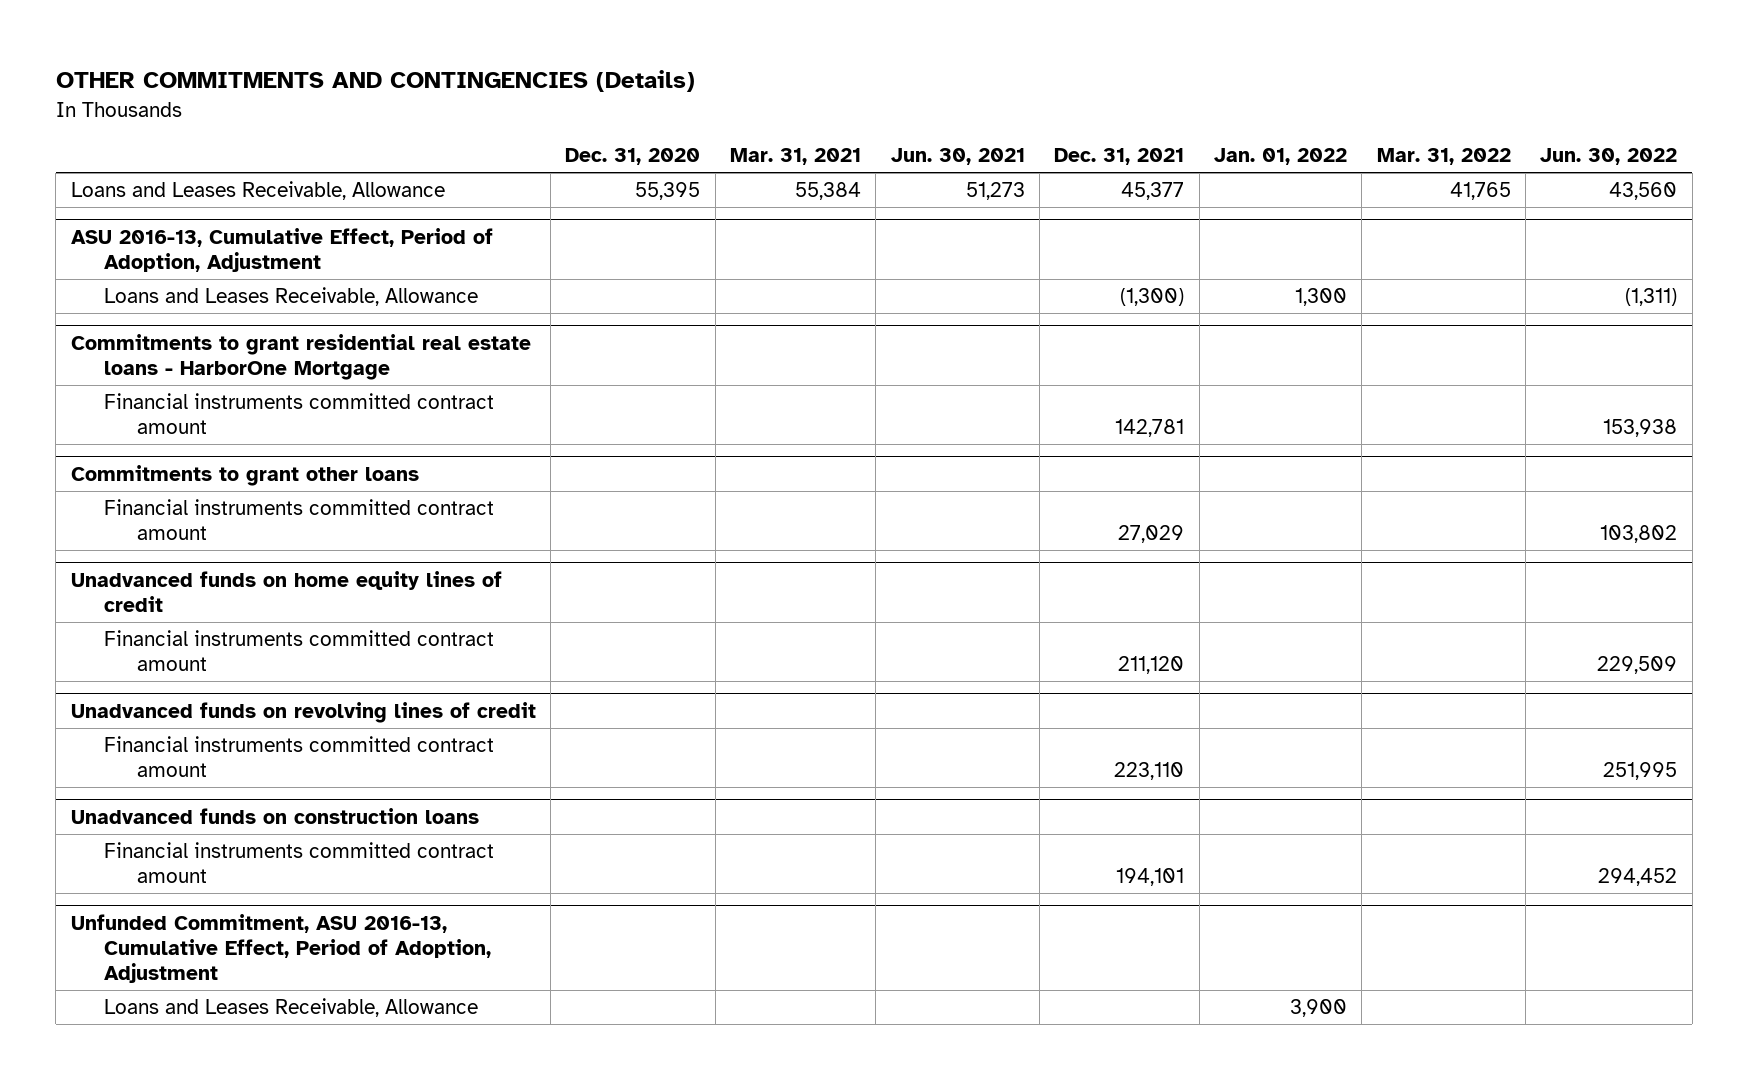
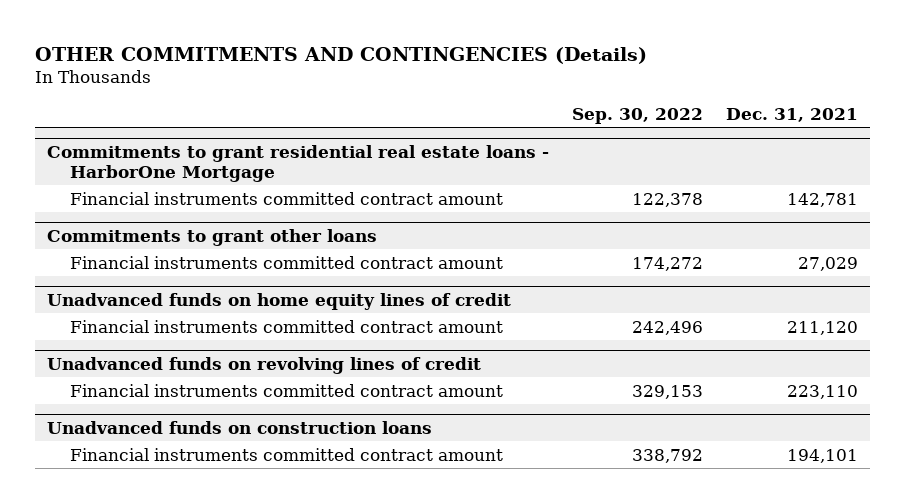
[565,148,701,166] Dec. 31, 2020 -> none
[729,148,861,166] Mar. 31, 2021 -> none
[890,148,1025,166] Jun. 30, 2021 -> none
[1213,148,1347,166] Jan. 01, 2022 -> none
[1376,148,1511,166] Mar. 31, 2022 -> none
[1540,148,1678,166] Jun. 30, 2022 -> none
none -> [571,107,703,124] Sep. 30, 2022
[70,181,445,201] Loans and Leases Receivable, Allowance -> none
[70,227,493,272] ASU 2016-13, Cumulative Effect, Period of Adoption, Adjustment -> none
[103,287,478,307] Loans and Leases Receivable, Allowance -> none
[70,913,491,983] Unfunded Commitment, ASU 2016-13, Cumulative Effect, Period of Adoption, Adjustment -> none
[103,998,478,1018] Loans and Leases Receivable, Allowance -> none

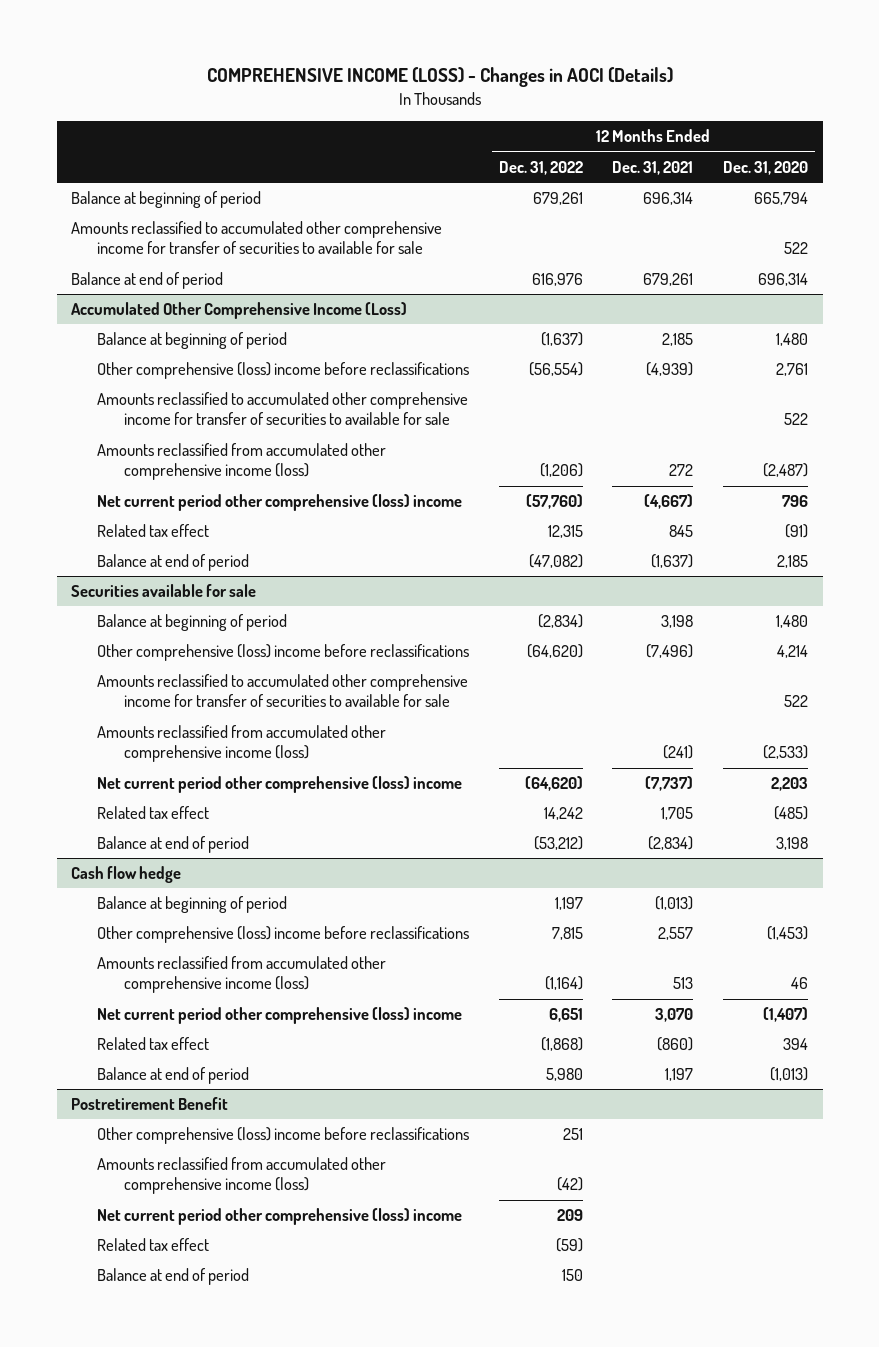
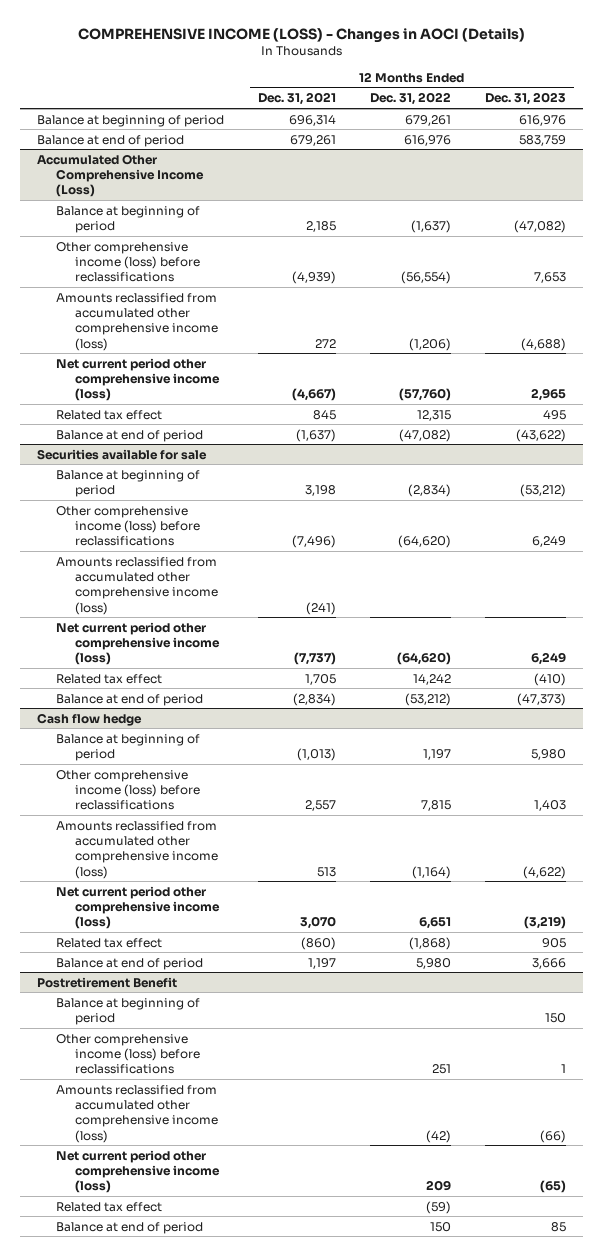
[723,160,809,175] Dec. 31, 2020 -> none
none -> [484,92,566,106] Dec. 31, 2023
[71,221,443,255] Amounts reclassified to accumulated other comprehensive income for transfer of securities to available for sale -> none
[97,392,469,426] Amounts reclassified to accumulated other comprehensive income for transfer of securities to available for sale -> none
[97,362,470,380] Other comprehensive (loss) income before reclassifications -> [56,241,200,283] Other comprehensive income (loss) before reclassifications
[97,494,463,512] Net current period other comprehensive (loss) income -> [56,357,220,402] Net current period other comprehensive income (loss)
[97,674,469,708] Amounts reclassified to accumulated other comprehensive income for transfer of securities to available for sale -> none
[97,644,470,662] Other comprehensive (loss) income before reclassifications -> [56,505,200,547] Other comprehensive income (loss) before reclassifications
[97,776,463,794] Net current period other comprehensive (loss) income -> [56,621,220,666] Net current period other comprehensive income (loss)
[97,926,470,944] Other comprehensive (loss) income before reclassifications -> [56,769,200,811] Other comprehensive income (loss) before reclassifications
[97,1007,463,1025] Net current period other comprehensive (loss) income -> [56,885,220,930] Net current period other comprehensive income (loss)
none -> [56,997,201,1025] Balance at beginning of period
[97,1127,470,1145] Other comprehensive (loss) income before reclassifications -> [56,1033,200,1075] Other comprehensive income (loss) before reclassifications
[97,1208,463,1226] Net current period other comprehensive (loss) income -> [56,1149,220,1194] Net current period other comprehensive income (loss)

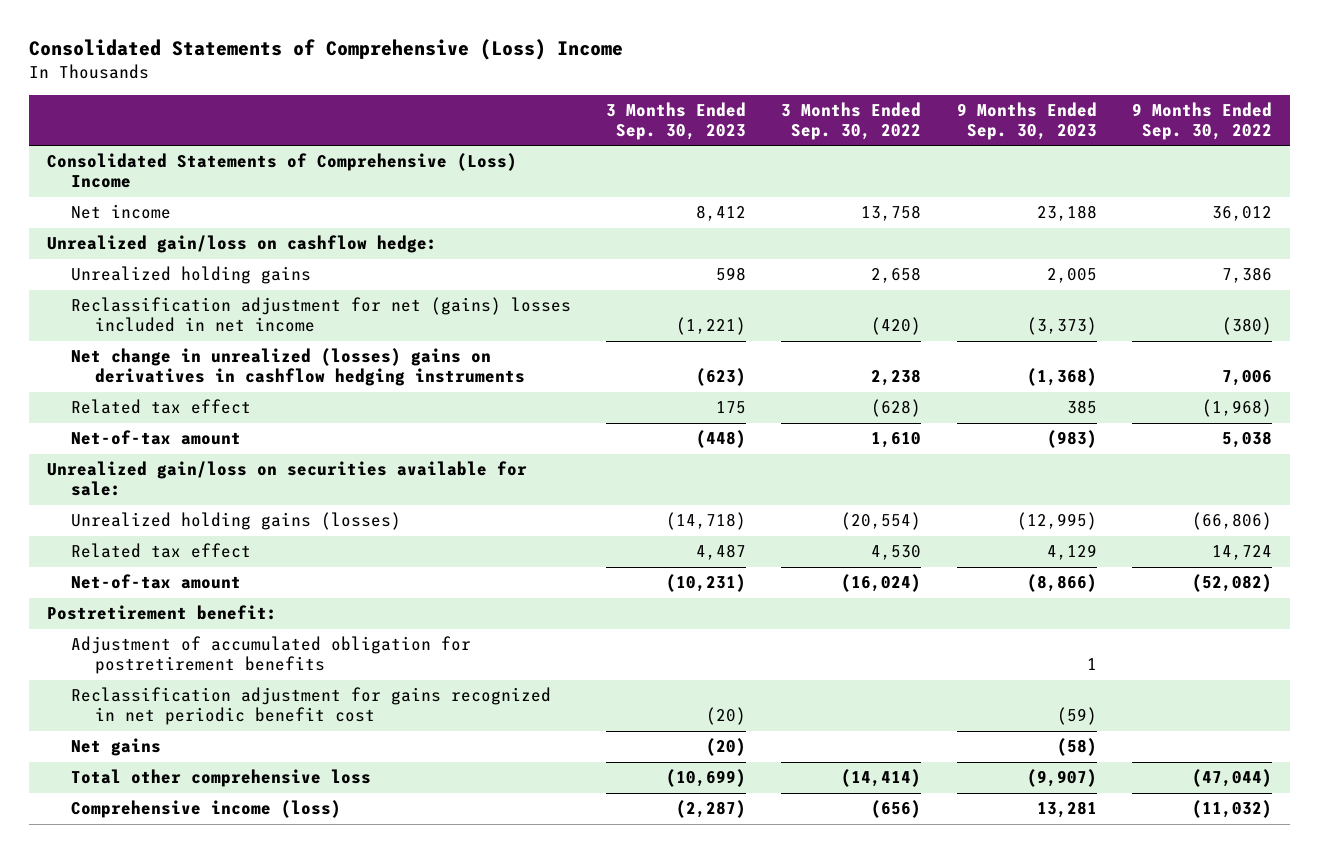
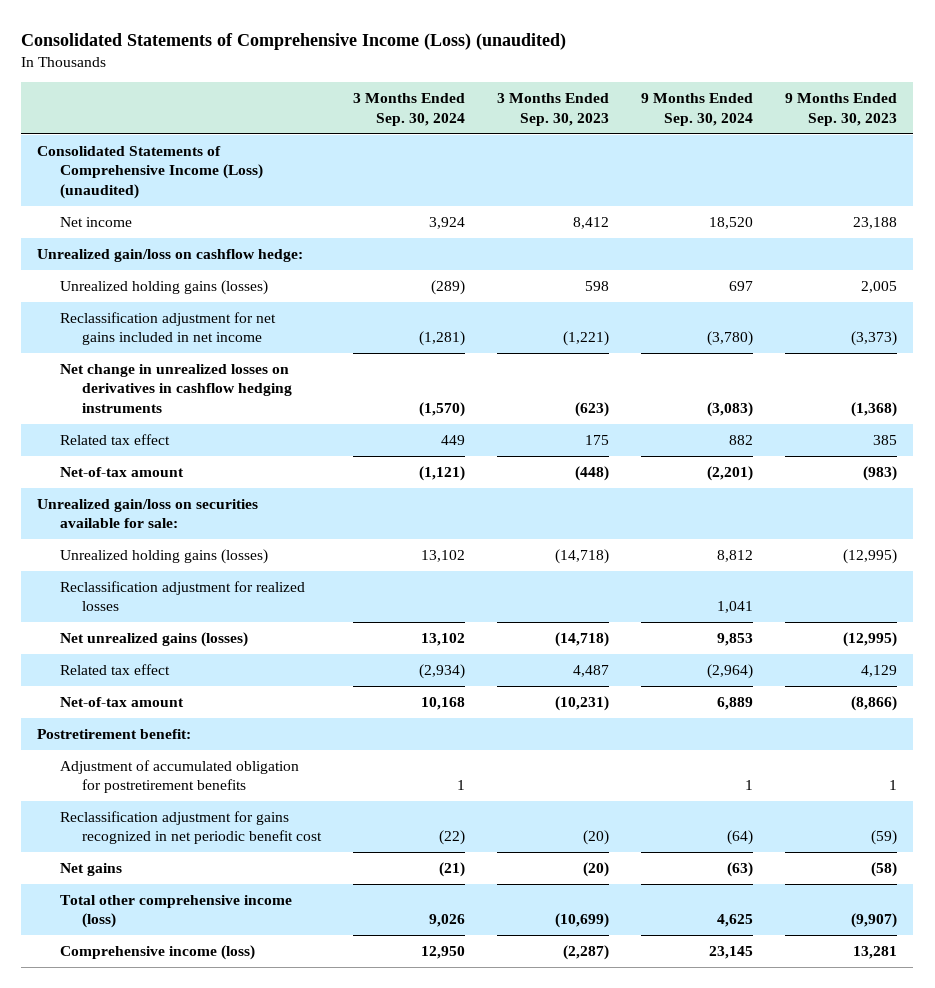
[28,39,623,61] Consolidated Statements of Comprehensive (Loss) Income -> [21,32,567,50] Consolidated Statements of Comprehensive Income (Loss) (unaudited)
[781,101,922,140] 3 Months Ended Sep. 30, 2022 -> none
[1132,101,1273,140] 9 Months Ended Sep. 30, 2022 -> none
none -> [352,93,465,126] 3 Months Ended Sep. 30, 2024
none -> [641,93,754,126] 9 Months Ended Sep. 30, 2024
[46,153,517,189] Consolidated Statements of Comprehensive (Loss) Income -> [37,145,263,199] Consolidated Statements of Comprehensive Income (Loss) (unaudited)
[70,266,311,285] Unrealized holding gains -> [59,279,268,295] Unrealized holding gains (losses)
[70,297,571,333] Reclassification adjustment for net (gains) losses included in net income -> [59,311,276,346] Reclassification adjustment for net gains included in net income
[70,348,526,387] Net change in unrealized (losses) gains on derivatives in cashflow hedging instruments -> [59,363,292,413] Net change in unrealized losses on derivatives in cashflow hedging instruments
none -> [59,580,305,612] Reclassification adjustment for realized losses
none -> [59,631,248,647] Net unrealized gains (losses)
[70,769,371,788] Total other comprehensive loss -> [59,894,292,929] Total other comprehensive income (loss)

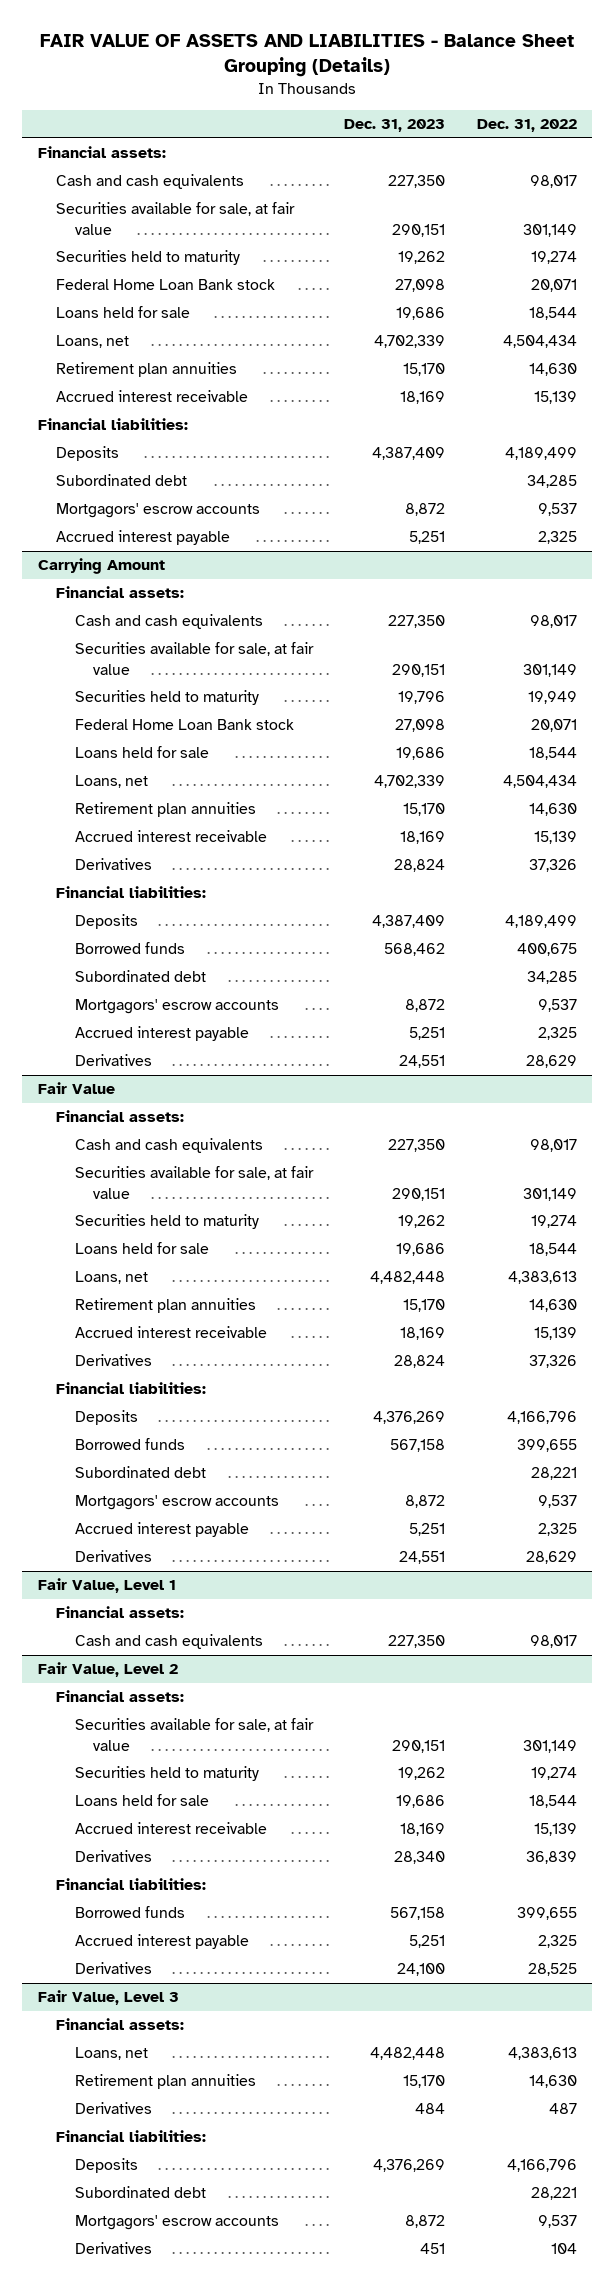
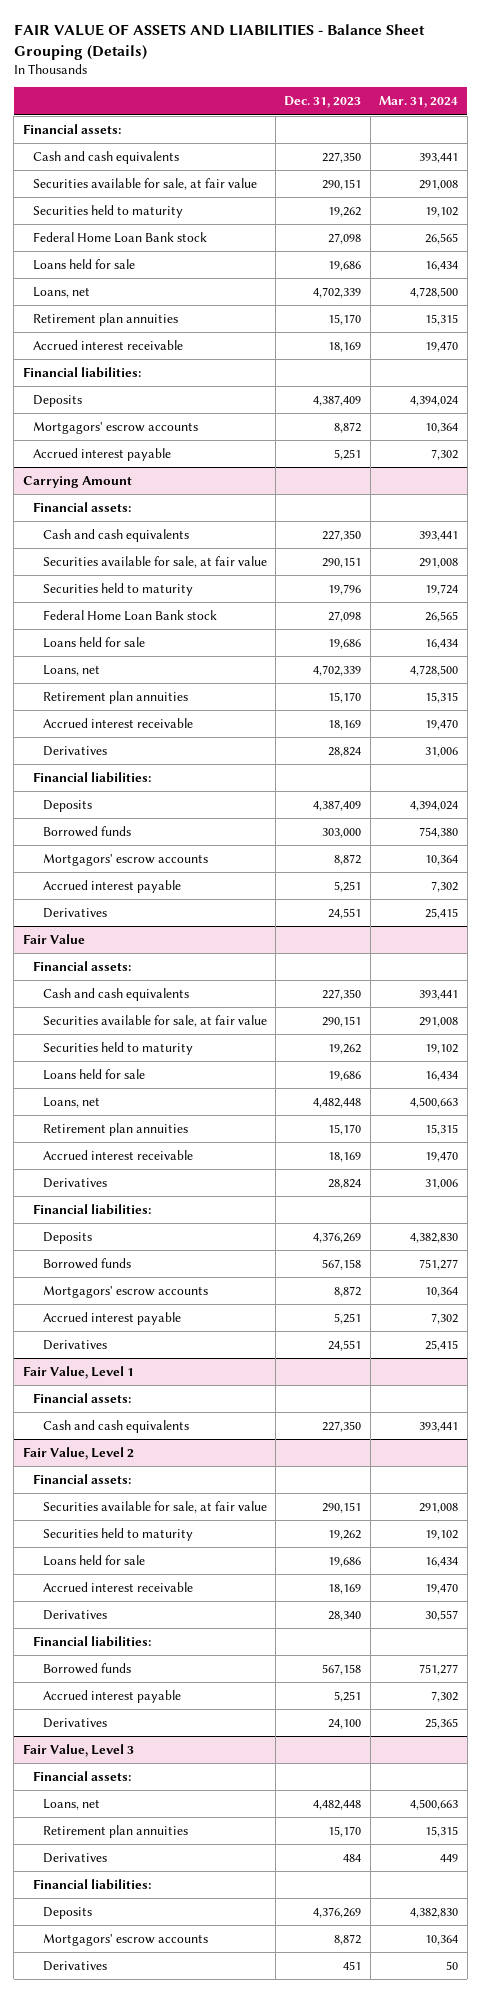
[476,119,577,133] Dec. 31, 2022 -> none
none -> [379,96,459,109] Mar. 31, 2024
[56,474,188,487] Subordinated debt -> none
[74,970,206,983] Subordinated debt -> none
[384,943,446,957] 568,462 -> [322,828,362,839] 303,000
[74,1466,206,1479] Subordinated debt -> none
[74,2186,206,2199] Subordinated debt -> none

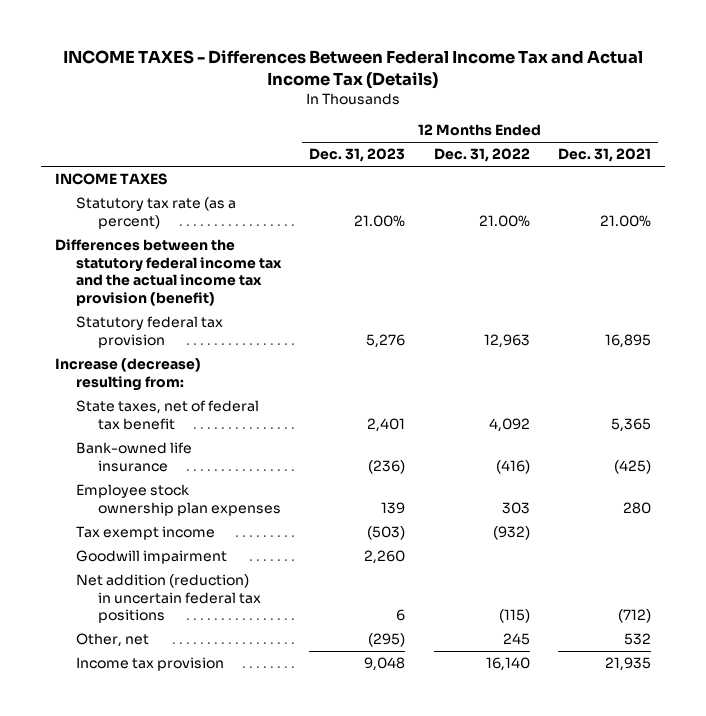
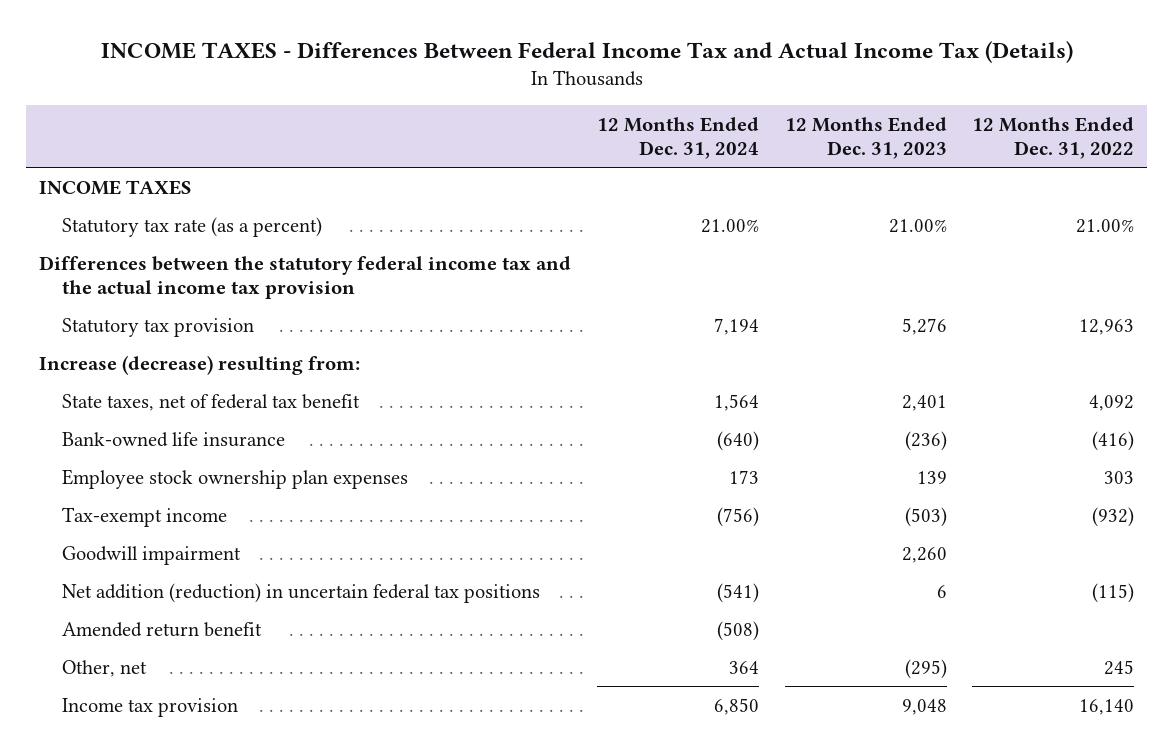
[557,148,651,163] Dec. 31, 2021 -> none
none -> [596,116,759,159] 12 Months Ended Dec. 31, 2024
[54,239,283,306] Differences between the statutory federal income tax and the actual income tax provision (benefit) -> [38,255,571,299] Differences between the statutory federal income tax and the actual income tax provision
[76,316,224,348] Statutory federal tax provision -> [61,317,254,337] Statutory tax provision
[76,526,216,541] Tax exempt income -> [61,506,227,527] Tax-exempt income
none -> [61,621,262,637] Amended return benefit

